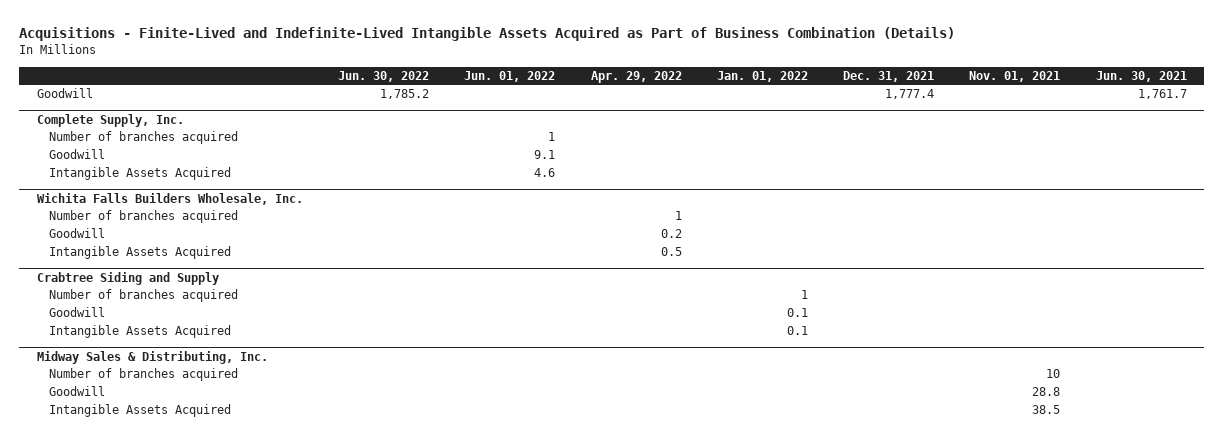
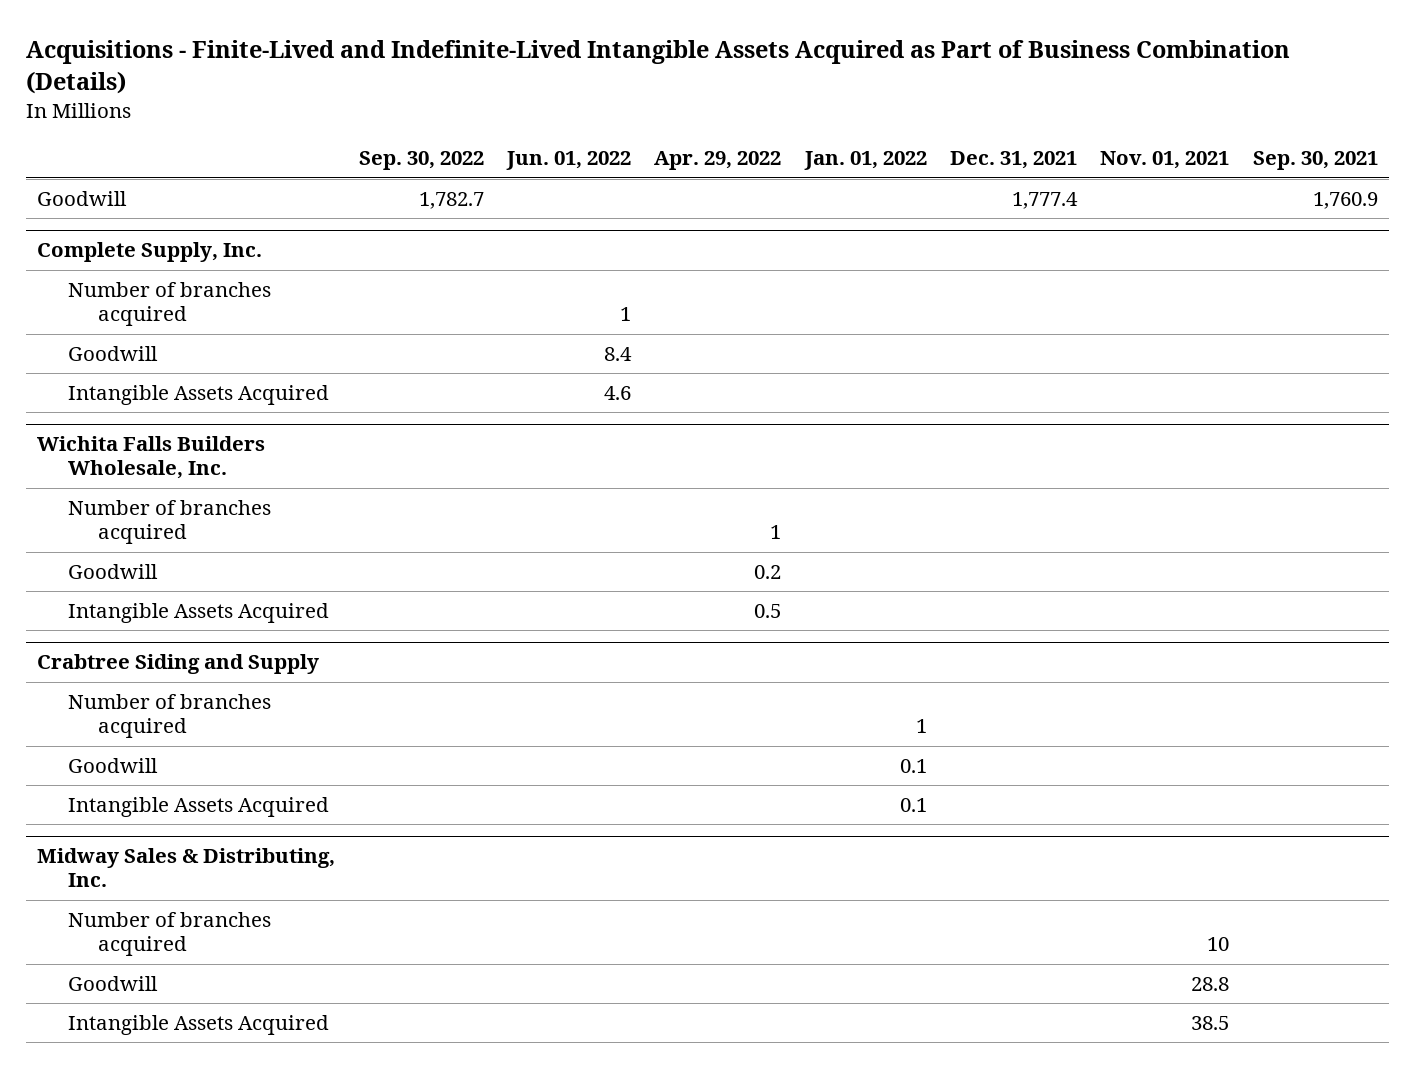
[338,70,430,82] Jun. 30, 2022 -> none
[1095,70,1187,82] Jun. 30, 2021 -> none
none -> [358,151,484,171] Sep. 30, 2022
none -> [1252,151,1378,171] Sep. 30, 2021
[534,150,556,160] 9.1 -> [603,347,632,362] 8.4

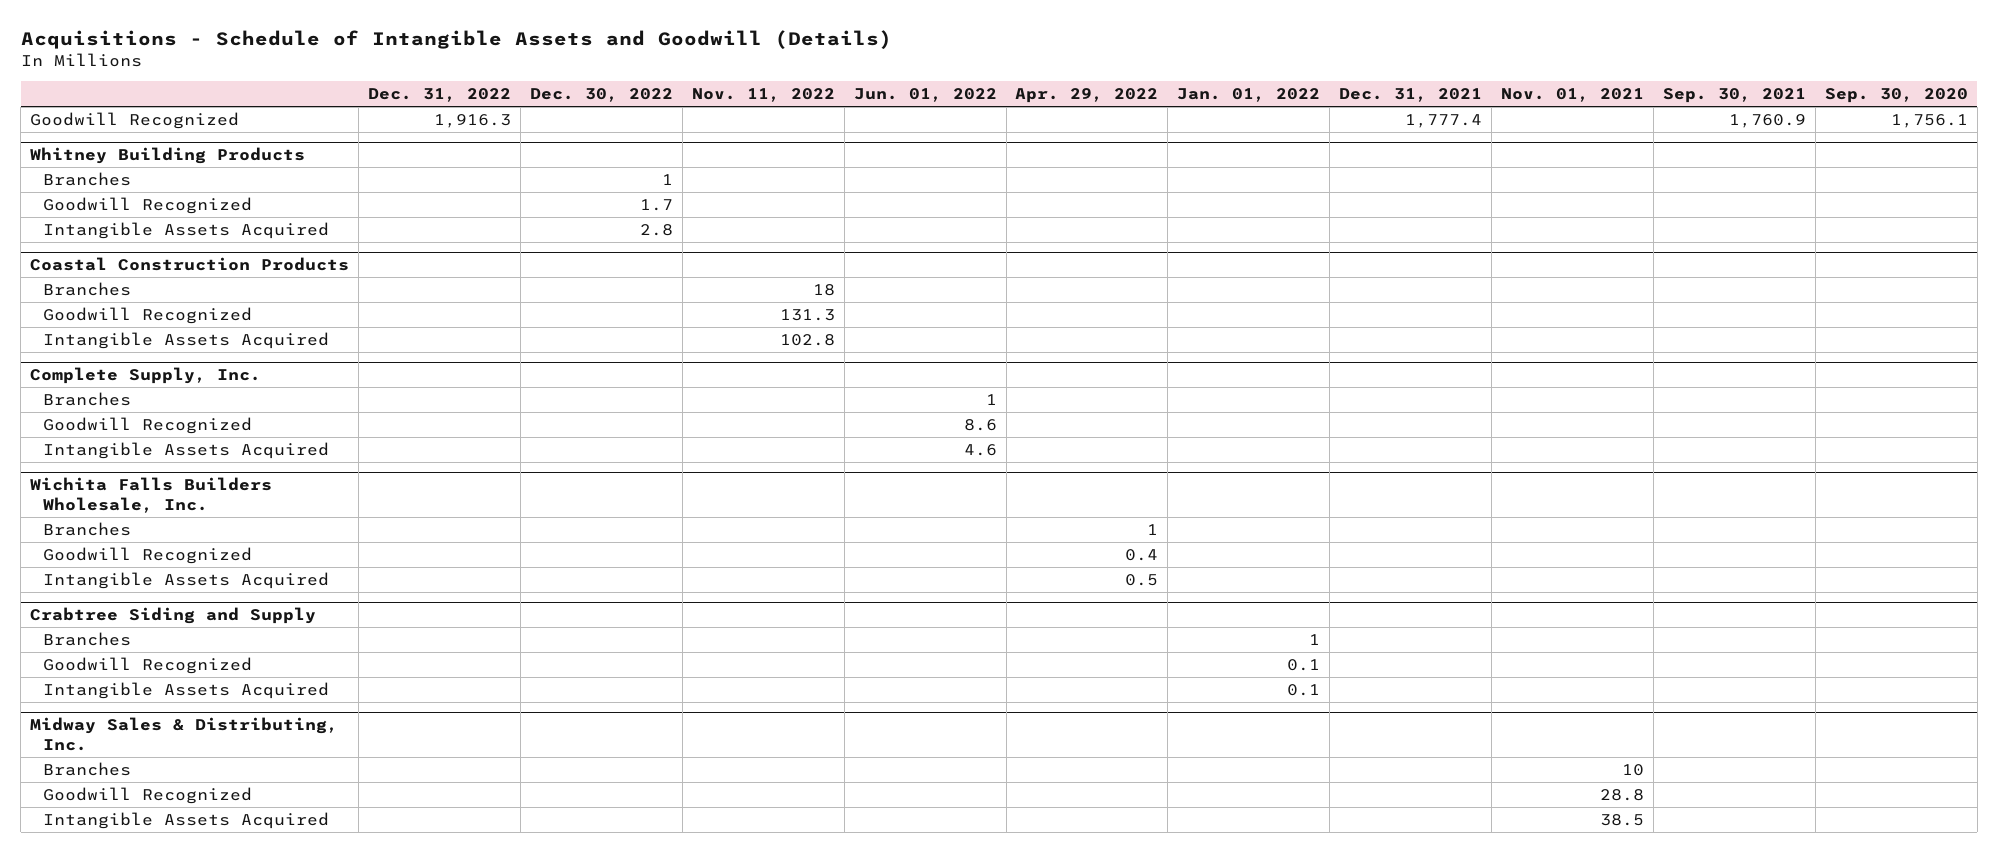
[25,39,1290,94] Acquisitions - Finite-Lived and Indefinite-Lived Intangible Assets Acquired as Part of Business Combination (Details) -> [20,29,892,49] Acquisitions - Schedule of Intangible Assets and Goodwill (Details)
[358,151,484,171] Sep. 30, 2022 -> none
none -> [367,88,511,103] Dec. 31, 2022
none -> [529,88,673,103] Dec. 30, 2022
none -> [691,88,835,103] Nov. 11, 2022
none -> [1824,88,1968,104] Sep. 30, 2020
[37,191,128,207] Goodwill -> [30,111,240,129] Goodwill Recognized
none -> [30,146,306,164] Whitney Building Products
none -> [42,171,131,186] Branches
none -> [42,196,252,214] Goodwill Recognized
none -> [42,221,329,239] Intangible Assets Acquired
none -> [30,256,350,271] Coastal Construction Products
none -> [42,281,131,296] Branches
none -> [42,306,252,324] Goodwill Recognized
none -> [42,331,329,349] Intangible Assets Acquired
[67,282,271,327] Number of branches acquired -> [42,391,131,406] Branches
[67,346,158,362] Goodwill -> [42,416,252,434] Goodwill Recognized
[603,347,632,362] 8.4 -> [963,418,997,431] 8.6
[67,500,271,545] Number of branches acquired -> [42,521,131,536] Branches
[67,564,158,580] Goodwill -> [42,546,252,564] Goodwill Recognized
[754,565,782,580] 0.2 -> [1125,548,1159,561] 0.4
[67,694,271,739] Number of branches acquired -> [42,631,131,646] Branches
[67,758,158,774] Goodwill -> [42,656,252,674] Goodwill Recognized
[67,912,271,957] Number of branches acquired -> [42,761,131,776] Branches
[67,976,158,992] Goodwill -> [42,786,252,804] Goodwill Recognized

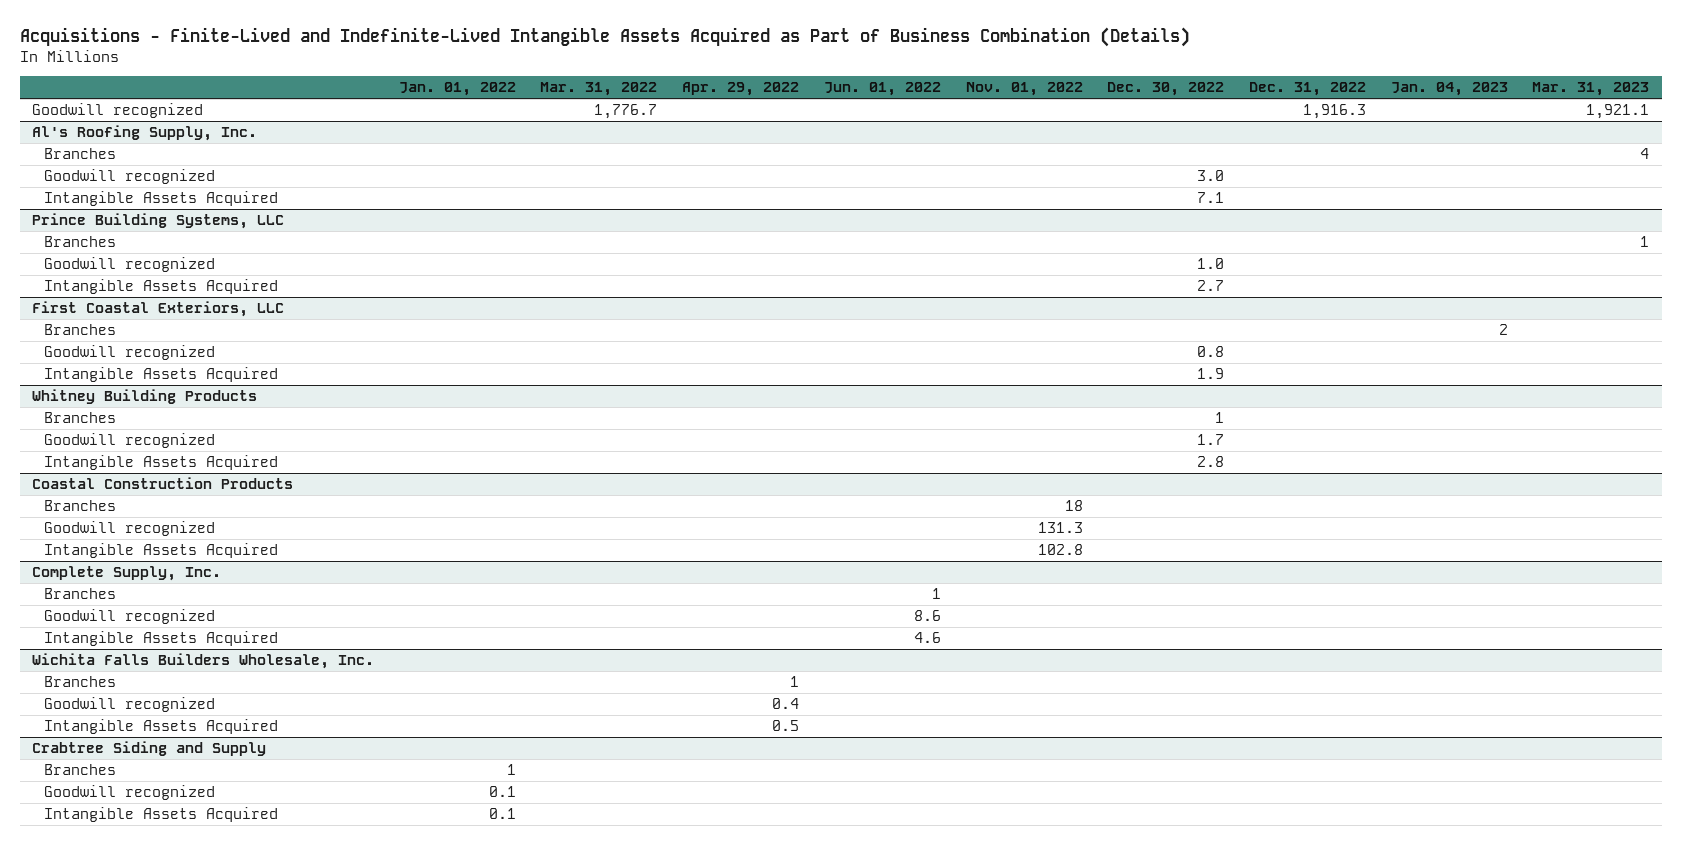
[20,29,892,49] Acquisitions - Schedule of Intangible Assets and Goodwill (Details) -> [19,27,1190,48] Acquisitions - Finite-Lived and Indefinite-Lived Intangible Assets Acquired as Part of Business Combination (Details)
[691,88,835,103] Nov. 11, 2022 -> none
[1339,88,1483,103] Dec. 31, 2021 -> none
[1501,88,1645,103] Nov. 01, 2021 -> none
[1662,88,1806,104] Sep. 30, 2021 -> none
[1824,88,1968,104] Sep. 30, 2020 -> none
none -> [540,82,658,97] Mar. 31, 2022
none -> [965,82,1083,97] Nov. 01, 2022
none -> [1390,82,1508,97] Jan. 04, 2023
none -> [1532,82,1650,97] Mar. 31, 2023
[30,111,240,129] Goodwill Recognized -> [32,103,204,119] Goodwill recognized
none -> [32,125,258,142] Al's Roofing Supply, Inc.
none -> [44,148,117,160] Branches
none -> [44,169,216,185] Goodwill recognized
none -> [44,191,279,207] Intangible Assets Acquired
none -> [32,213,285,230] Prince Building Systems, LLC
none -> [44,236,117,248] Branches
none -> [44,257,216,273] Goodwill recognized
none -> [44,279,279,295] Intangible Assets Acquired
none -> [32,301,285,318] First Coastal Exteriors, LLC
none -> [44,324,117,336] Branches
none -> [44,345,216,361] Goodwill recognized
none -> [44,367,279,383] Intangible Assets Acquired
[42,196,252,214] Goodwill Recognized -> [44,433,216,449] Goodwill recognized
[42,306,252,324] Goodwill Recognized -> [44,521,216,537] Goodwill recognized
[42,416,252,434] Goodwill Recognized -> [44,609,216,625] Goodwill recognized
[42,546,252,564] Goodwill Recognized -> [44,697,216,713] Goodwill recognized
[42,656,252,674] Goodwill Recognized -> [44,785,216,801] Goodwill recognized
[30,716,339,751] Midway Sales & Distributing, Inc. -> none
[42,761,131,776] Branches -> none
[42,786,252,804] Goodwill Recognized -> none
[42,811,329,829] Intangible Assets Acquired -> none

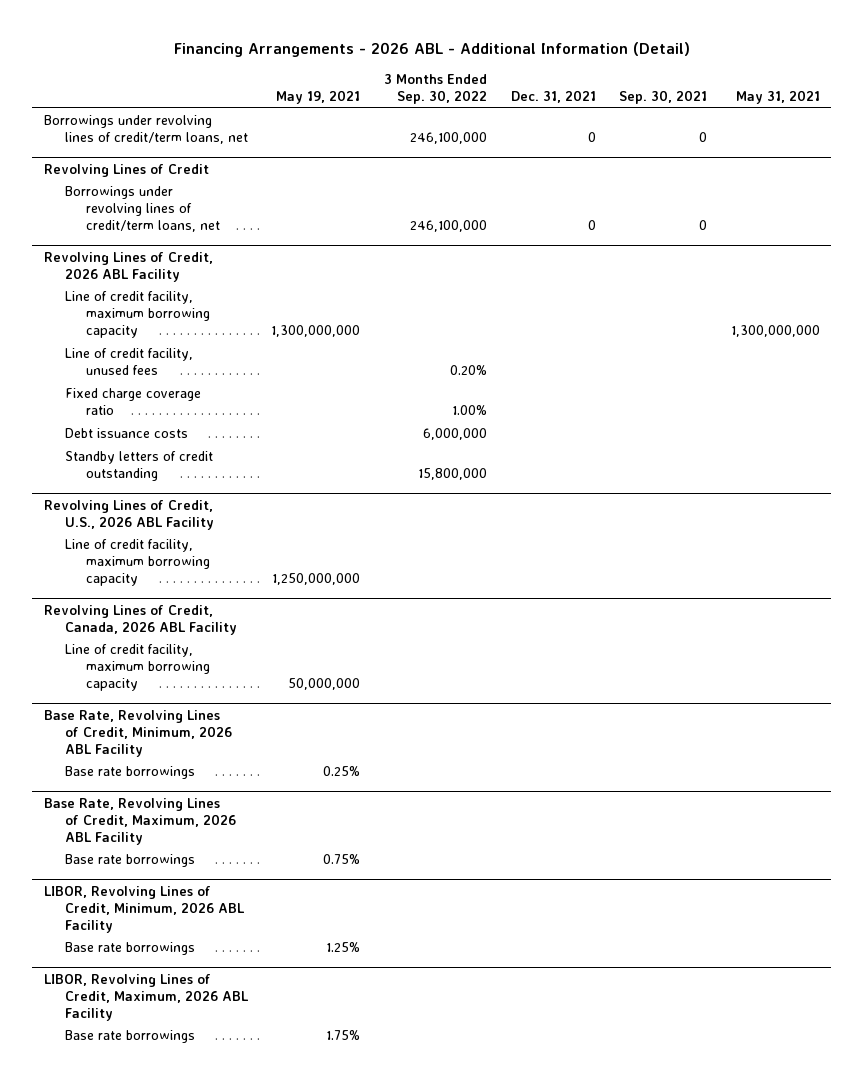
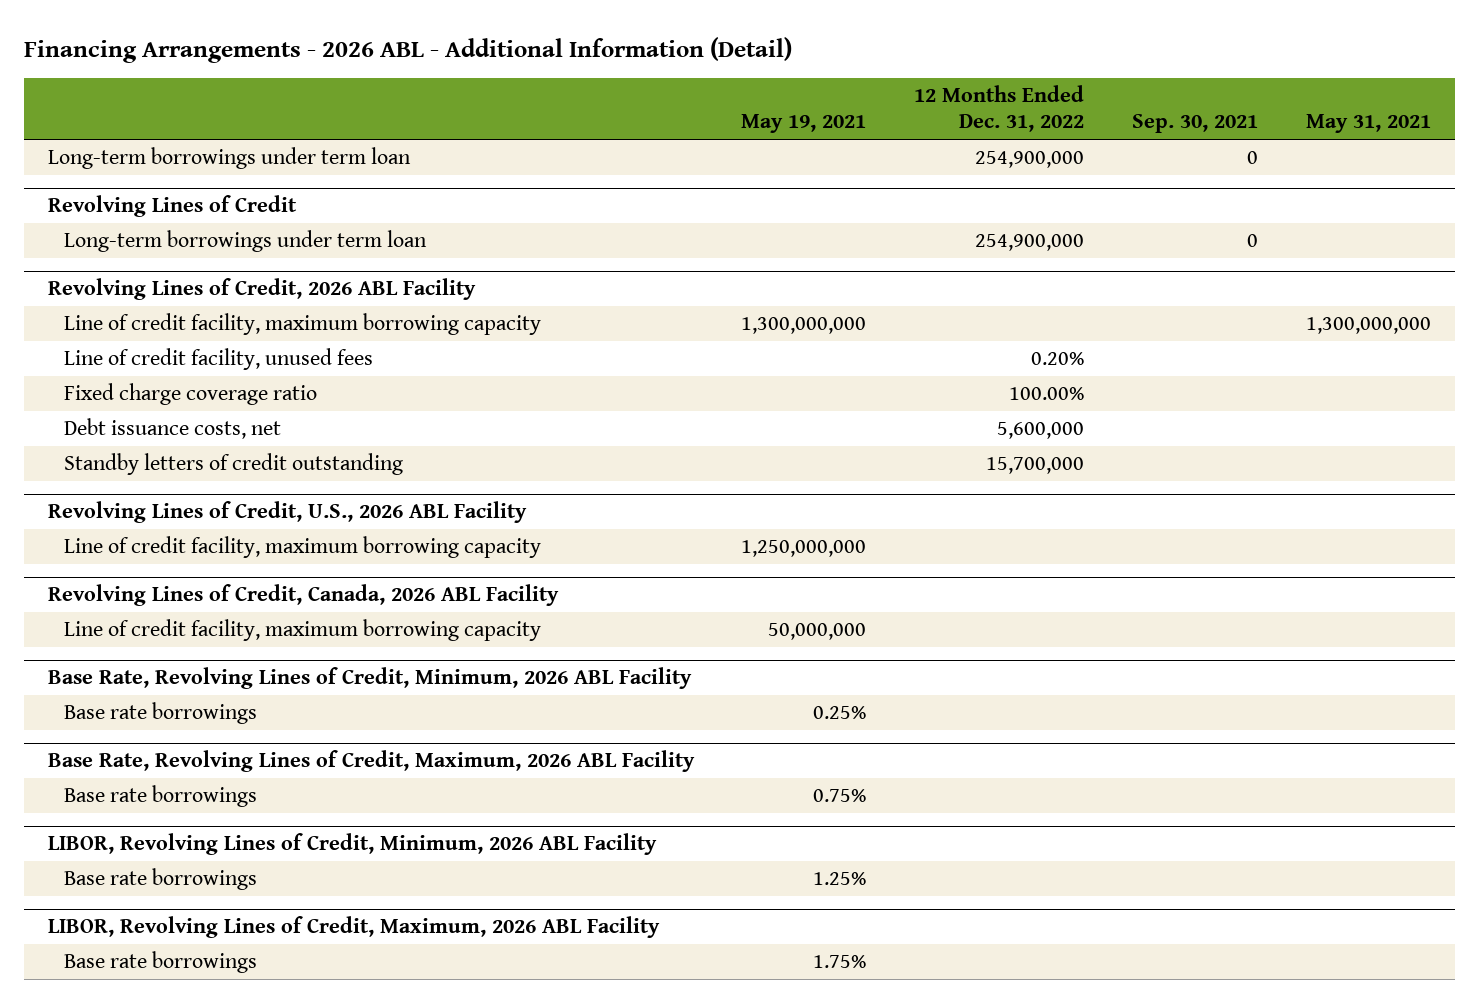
[384,74,488,105] 3 Months Ended Sep. 30, 2022 -> none
[510,90,596,104] Dec. 31, 2021 -> none
none -> [914,85,1085,133] 12 Months Ended Dec. 31, 2022
[44,115,248,145] Borrowings under revolving lines of credit/term loans, net -> [47,147,411,170] Long-term borrowings under term loan
[64,186,220,233] Borrowings under revolving lines of credit/term loans, net -> [63,230,427,253] Long-term borrowings under term loan
[64,428,188,439] Debt issuance costs -> [63,418,281,440] Debt issuance costs, net

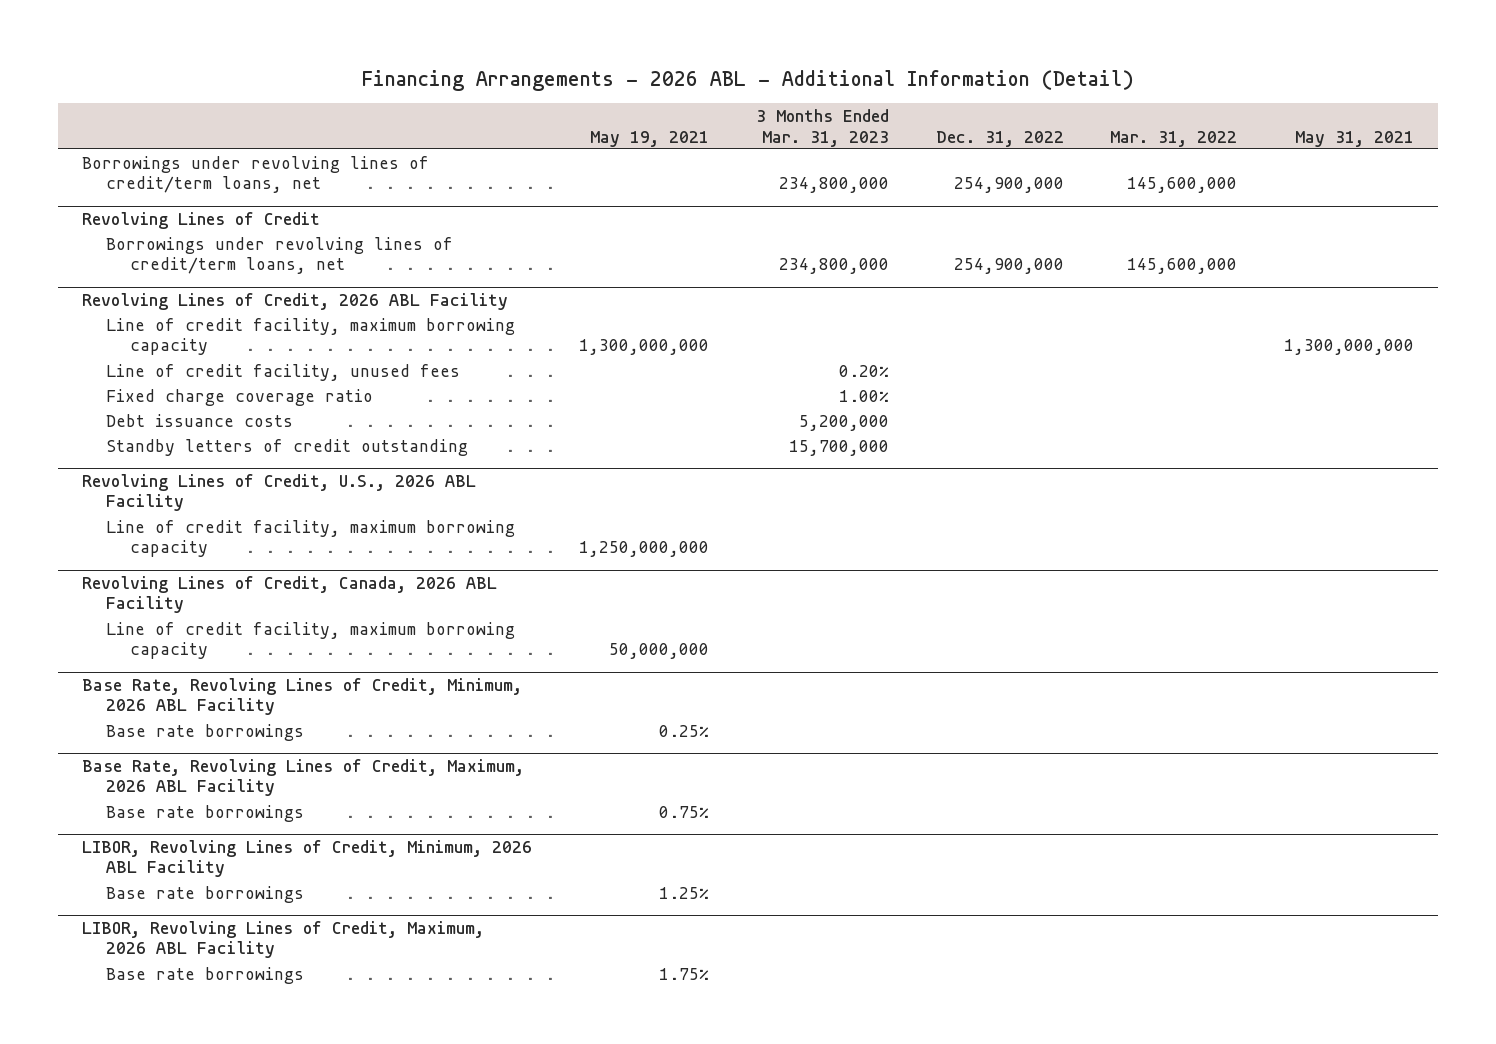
[914,85,1085,133] 12 Months Ended Dec. 31, 2022 -> none
[1131,114,1258,134] Sep. 30, 2021 -> none
none -> [755,109,889,147] 3 Months Ended Mar. 31, 2023
none -> [935,130,1064,147] Dec. 31, 2022
none -> [1110,130,1238,147] Mar. 31, 2022
[47,147,411,170] Long-term borrowings under term loan -> [81,155,429,194] Borrowings under revolving lines of credit/term loans, net
[63,230,427,253] Long-term borrowings under term loan -> [105,236,453,275] Borrowings under revolving lines of credit/term loans, net
[63,418,281,440] Debt issuance costs, net -> [105,413,293,427] Debt issuance costs

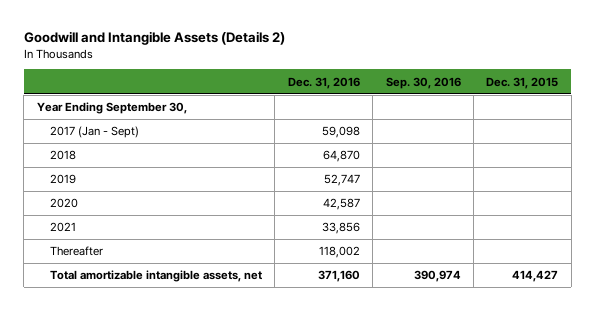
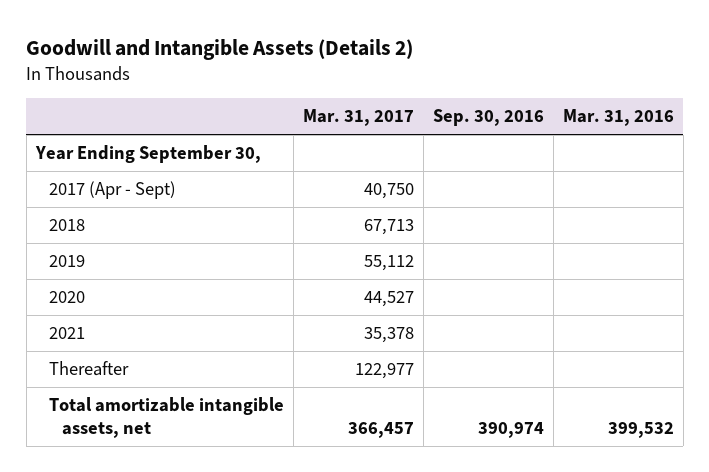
[287,76,360,89] Dec. 31, 2016 -> none
[486,76,559,89] Dec. 31, 2015 -> none
none -> [302,109,414,127] Mar. 31, 2017
none -> [562,109,674,127] Mar. 31, 2016
[49,126,139,139] 2017 (Jan - Sept) -> [48,181,176,200] 2017 (Apr - Sept)

